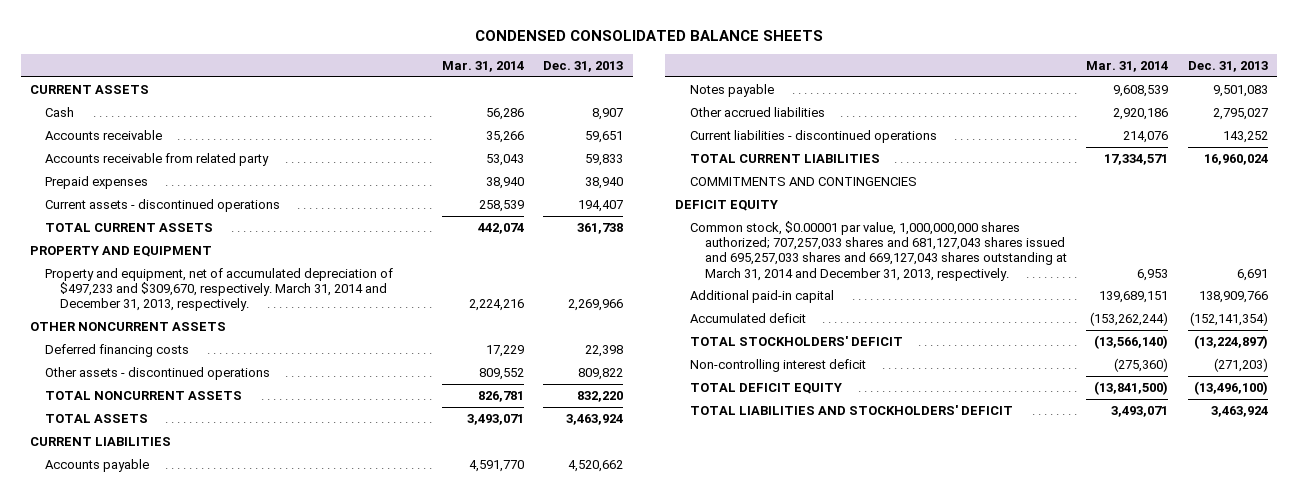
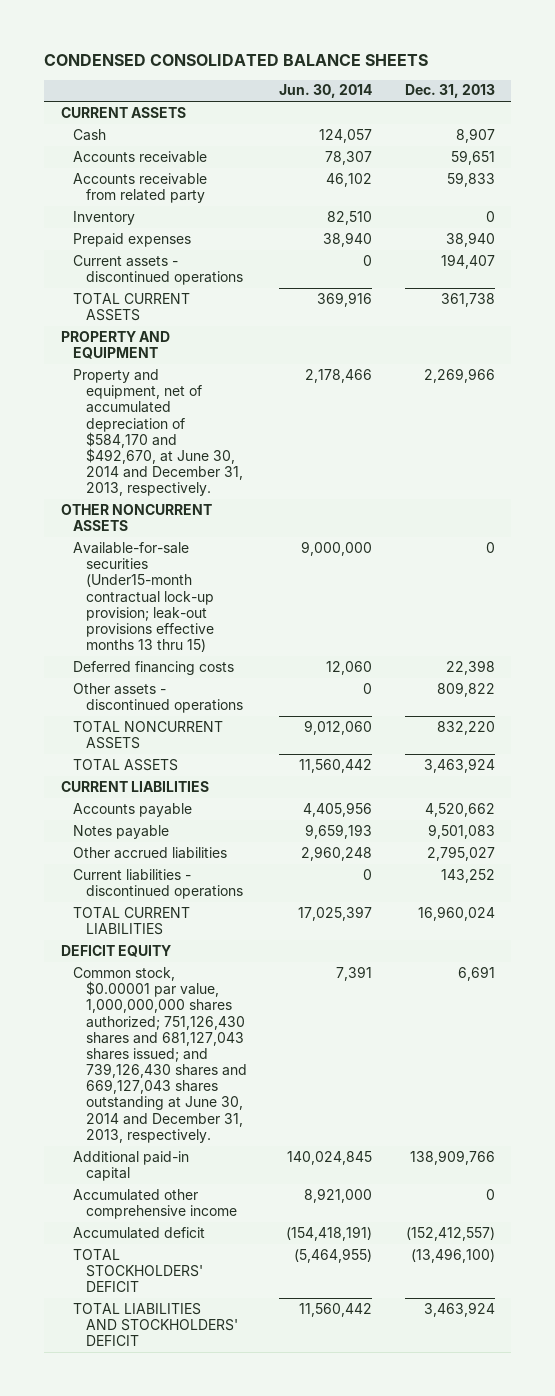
[441,60,524,72] Mar. 31, 2014 -> none
none -> [279,84,373,99] Jun. 30, 2014
none -> [73,210,136,225] Inventory
[45,268,394,312] Property and equipment, net of accumulated depreciation of $497,233 and $309,670, respectively. March 31, 2014 and December 31, 2013, respectively. -> [73,368,243,497] Property and equipment, net of accumulated depreciation of $584,170 and $492,670, at June 30, 2014 and December 31, 2013, respectively.
none -> [73,541,214,653] Available-for-sale securities (Under15-month contractual lock-up provision; leak-out provisions effective months 13 thru 15)
[689,177,917,187] COMMITMENTS AND CONTINGENCIES -> none
[689,221,1067,281] Common stock, $0.00001 par value, 1,000,000,000 shares authorized; 707,257,033 shares and 681,127,043 shares issued and 695,257,033 shares and 669,127,043 shares outstanding at March 31, 2014 and December 31, 2013, respectively. -> [73,966,247,1143] Common stock, $0.00001 par value, 1,000,000,000 shares authorized; 751,126,430 shares and 681,127,043 shares issued; and 739,126,430 shares and 669,127,043 shares outstanding at June 30, 2014 and December 31, 2013, respectively.
[689,359,866,373] Non-controlling interest deficit -> none
[689,383,842,395] TOTAL DEFICIT EQUITY -> none
none -> [73,1188,237,1220] Accumulated other comprehensive income
[1189,312,1268,327] (152,141,354) -> [405,1226,495,1241] (152,412,557)
[1193,335,1268,350] (13,224,897) -> [410,1247,495,1263] (13,496,100)

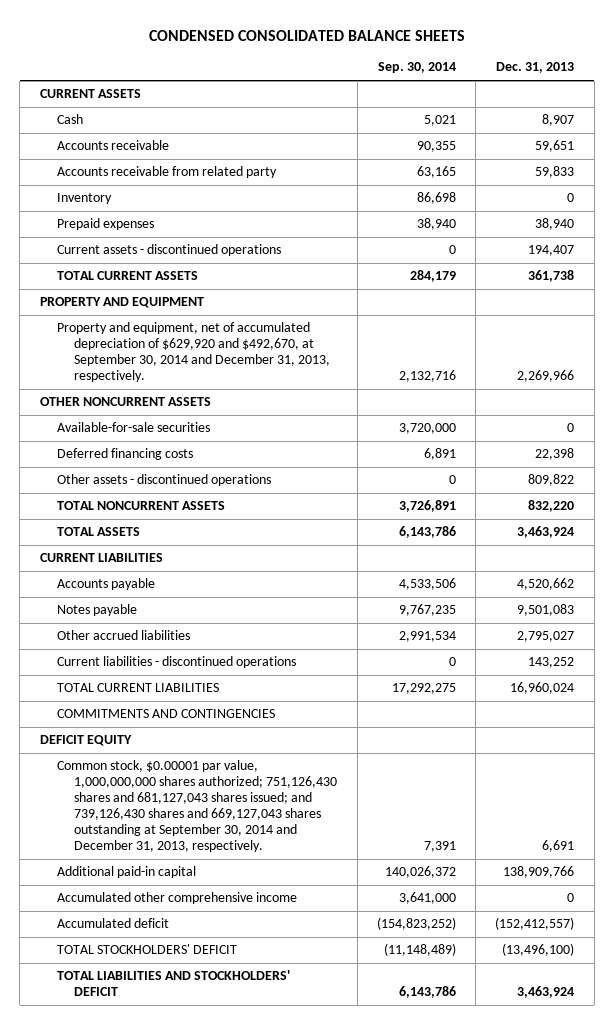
[279,84,373,99] Jun. 30, 2014 -> none
none -> [377,62,456,74] Sep. 30, 2014
[73,368,243,497] Property and equipment, net of accumulated depreciation of $584,170 and $492,670, at June 30, 2014 and December 31, 2013, respectively. -> [57,322,331,383] Property and equipment, net of accumulated depreciation of $629,920 and $492,670, at September 30, 2014 and December 31, 2013, respectively.
[73,541,214,653] Available-for-sale securities (Under15-month contractual lock-up provision; leak-out provisions effective months 13 thru 15) -> [57,422,211,433] Available-for-sale securities
none -> [57,709,276,719] COMMITMENTS AND CONTINGENCIES
[73,966,247,1143] Common stock, $0.00001 par value, 1,000,000,000 shares authorized; 751,126,430 shares and 681,127,043 shares issued; and 739,126,430 shares and 669,127,043 shares outstanding at June 30, 2014 and December 31, 2013, respectively. -> [57,760,338,852] Common stock, $0.00001 par value, 1,000,000,000 shares authorized; 751,126,430 shares and 681,127,043 shares issued; and 739,126,430 shares and 669,127,043 shares outstanding at September 30, 2014 and December 31, 2013, respectively.

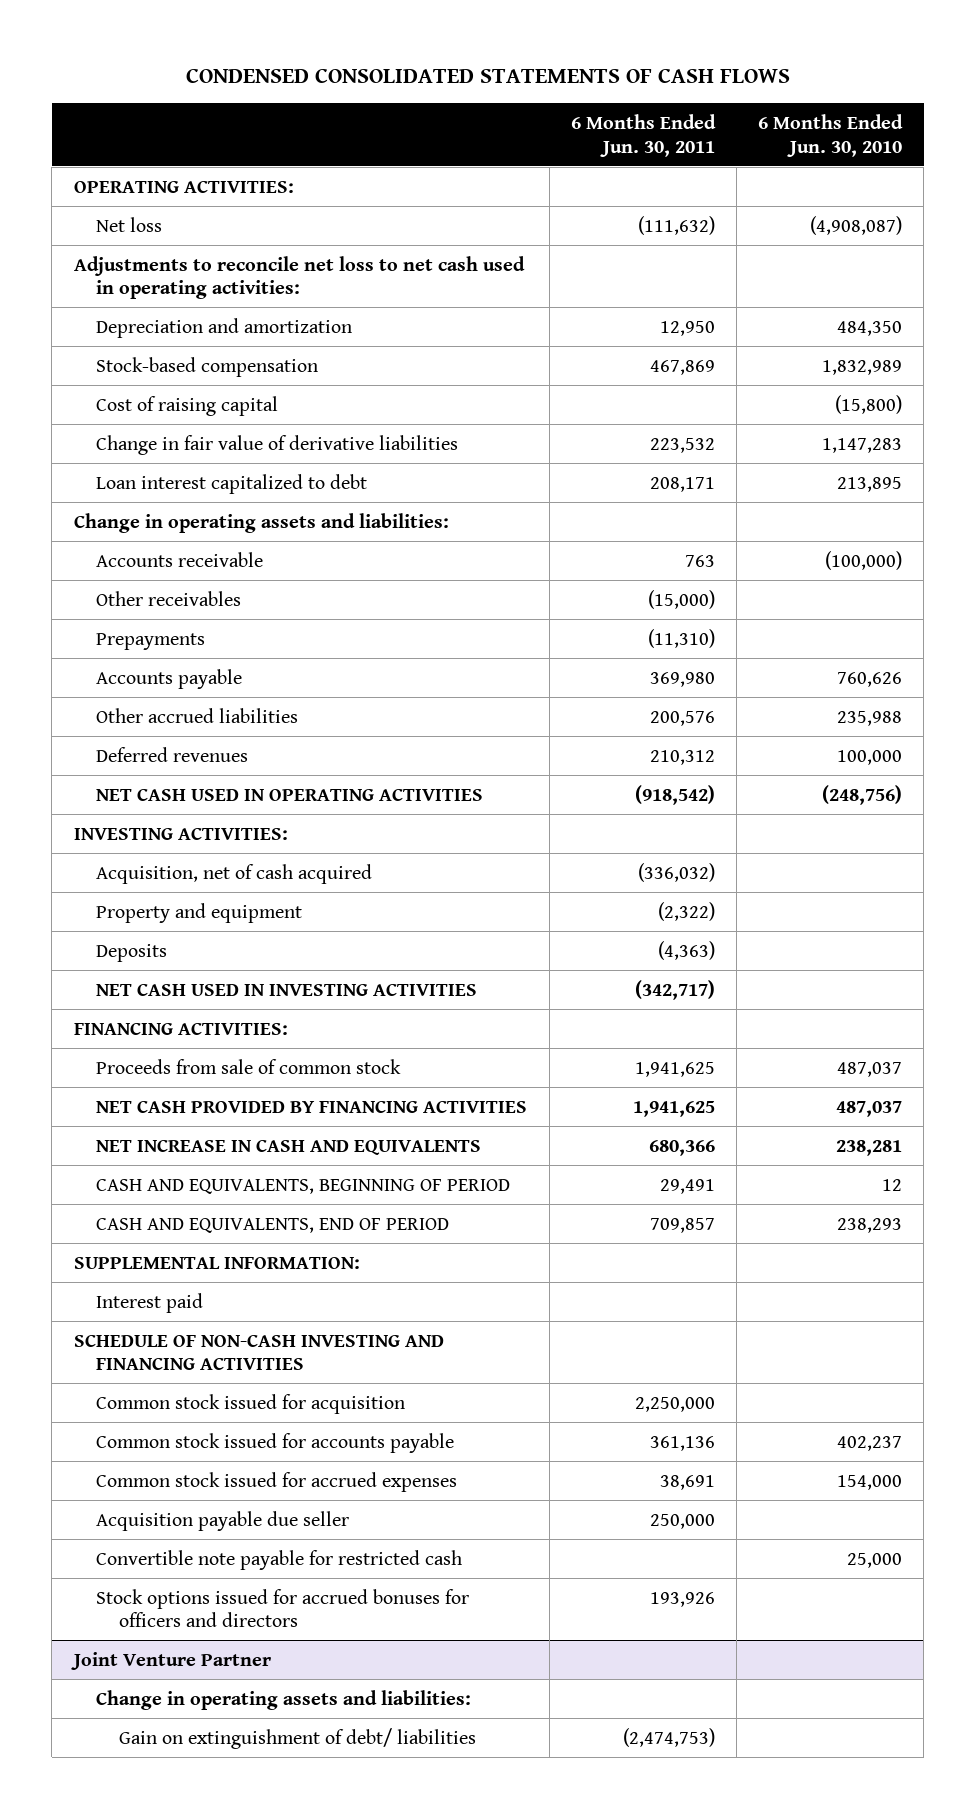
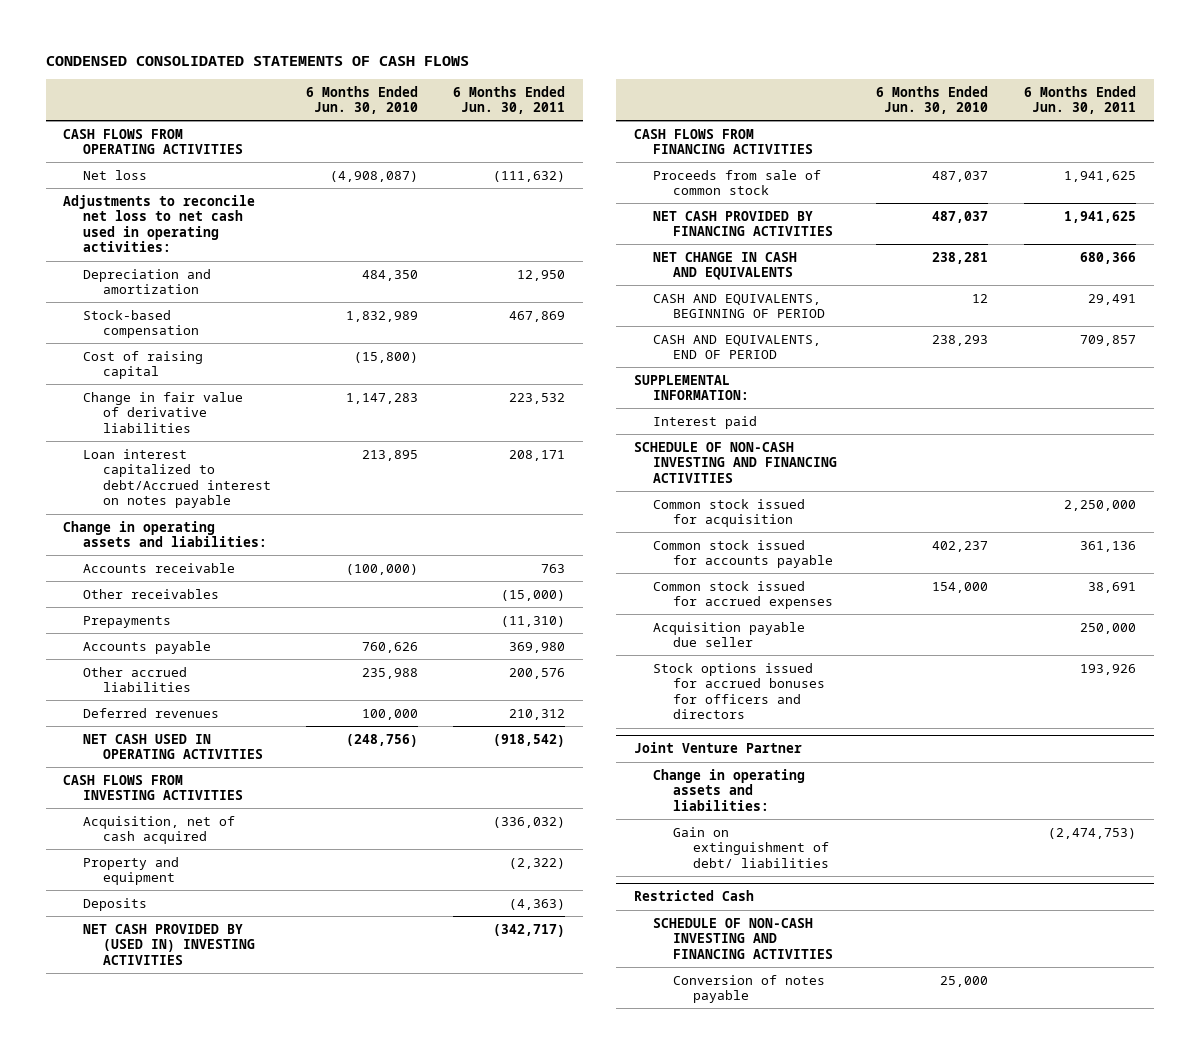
[73,179,294,193] OPERATING ACTIVITIES: -> [63,128,243,155] CASH FLOWS FROM OPERATING ACTIVITIES
[96,473,368,494] Loan interest capitalized to debt -> [82,448,271,509] Loan interest capitalized to debt/Accrued interest on notes payable
[73,826,288,840] INVESTING ACTIVITIES: -> [63,774,243,801] CASH FLOWS FROM INVESTING ACTIVITIES
[96,982,478,996] NET CASH USED IN INVESTING ACTIVITIES -> [82,923,255,965] NET CASH PROVIDED BY (USED IN) INVESTING ACTIVITIES
[73,1021,288,1035] FINANCING ACTIVITIES: -> [633,128,814,155] CASH FLOWS FROM FINANCING ACTIVITIES
[96,1138,482,1155] NET INCREASE IN CASH AND EQUIVALENTS -> [653,251,798,281] NET CHANGE IN CASH AND EQUIVALENTS
[96,1549,463,1570] Convertible note payable for restricted cash -> none
none -> [633,890,754,902] Restricted Cash
none -> [653,917,833,959] SCHEDULE OF NON-CASH INVESTING AND FINANCING ACTIVITIES
none -> [672,974,825,1004] Conversion of notes payable

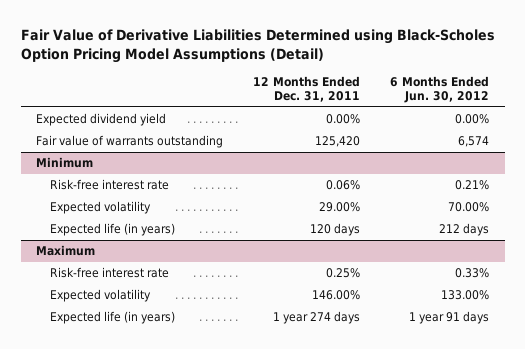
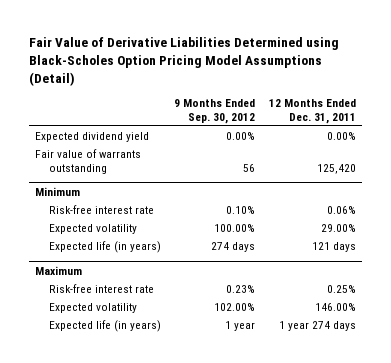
[390,76,490,104] 6 Months Ended Jun. 30, 2012 -> none
none -> [174,99,256,124] 9 Months Ended Sep. 30, 2012
[310,223,361,237] 120 days -> [311,241,356,252] 121 days

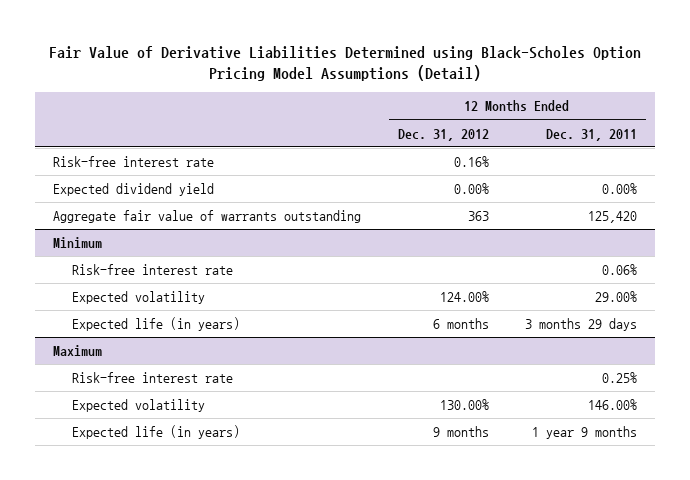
[174,99,256,124] 9 Months Ended Sep. 30, 2012 -> none
none -> [397,128,489,141] Dec. 31, 2012
none -> [53,156,215,168] Risk-free interest rate
[35,148,142,174] Fair value of warrants outstanding -> [53,210,362,224] Aggregate fair value of warrants outstanding
[311,241,356,252] 121 days -> [525,318,638,332] 3 months 29 days
[278,320,356,331] 1 year 274 days -> [532,426,638,440] 1 year 9 months

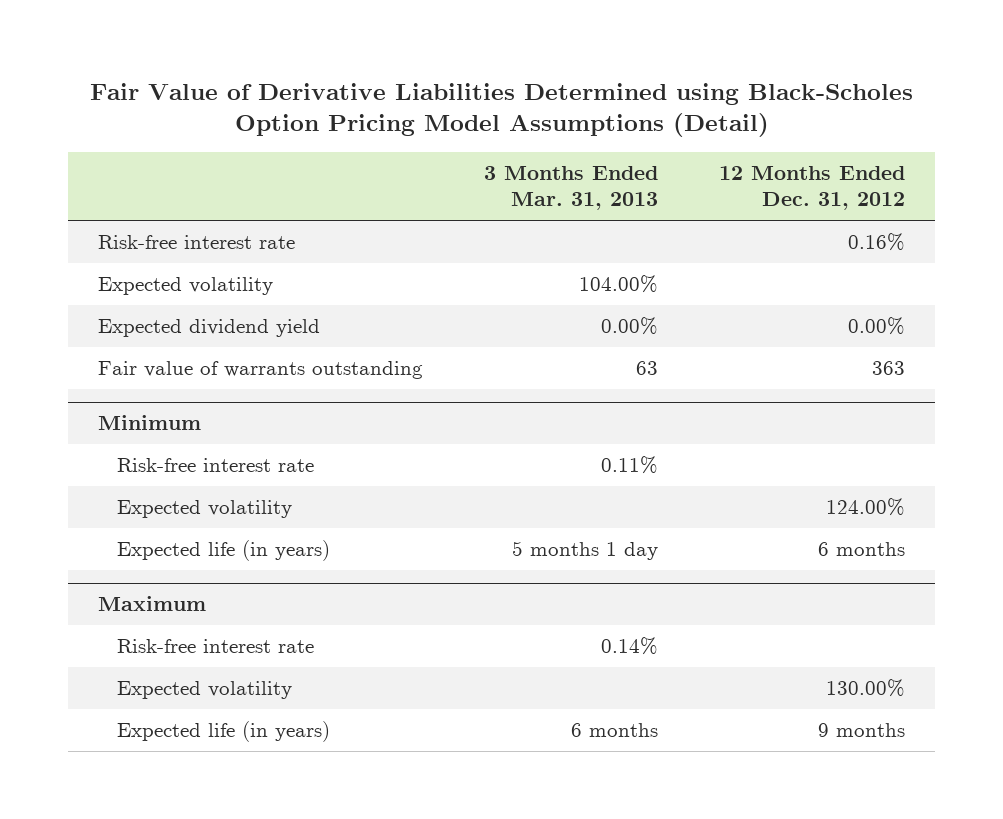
[546,128,638,141] Dec. 31, 2011 -> none
none -> [484,165,659,211] 3 Months Ended Mar. 31, 2013
none -> [98,277,274,296] Expected volatility
[53,210,362,224] Aggregate fair value of warrants outstanding -> [98,361,424,380] Fair value of warrants outstanding

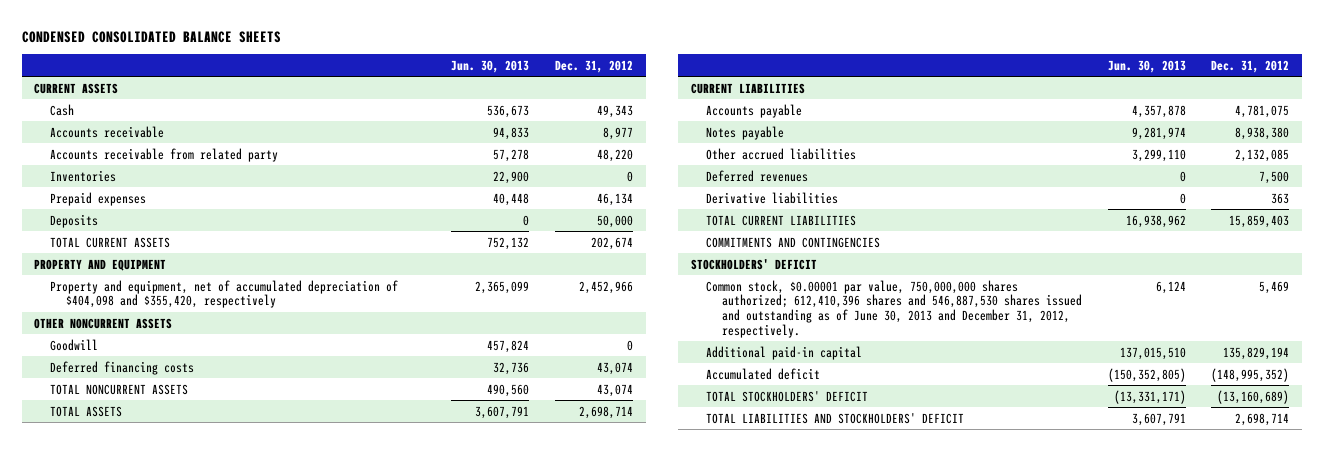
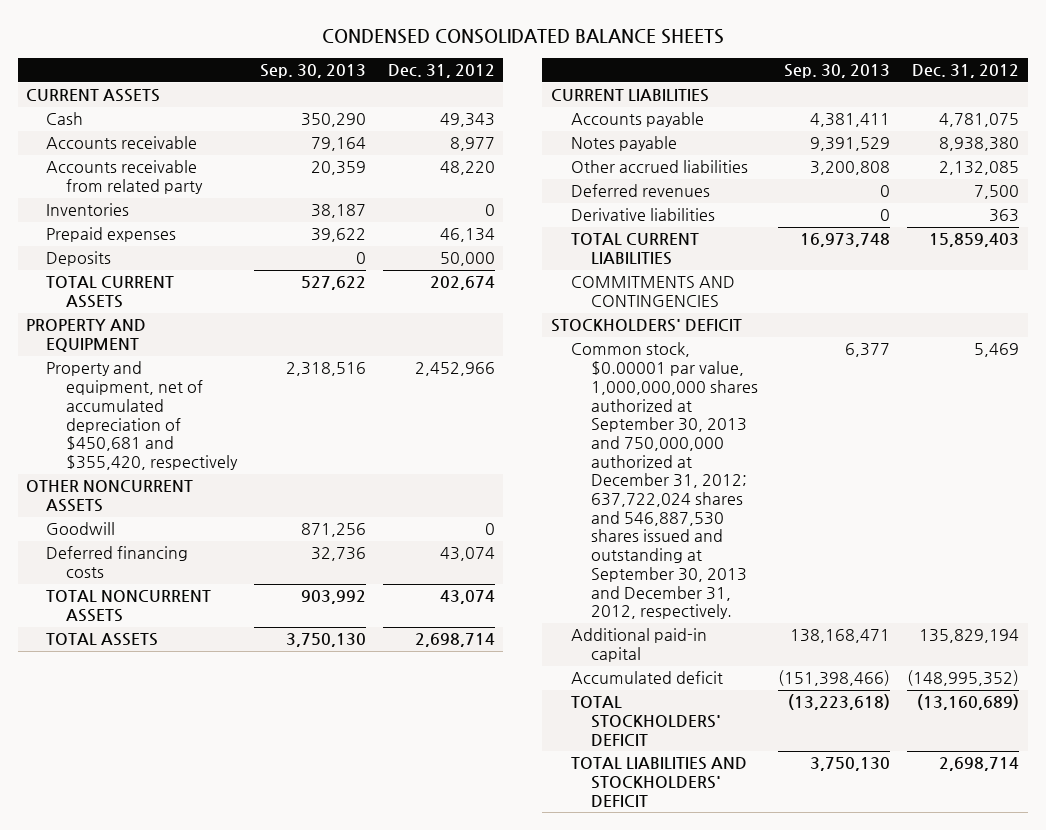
[451,59,530,73] Jun. 30, 2013 -> none
none -> [260,64,367,79] Sep. 30, 2013
[50,279,399,309] Property and equipment, net of accumulated depreciation of $404,098 and $355,420, respectively -> [46,361,239,470] Property and equipment, net of accumulated depreciation of $450,681 and $355,420, respectively
[706,279,1083,338] Common stock, $0.00001 par value, 750,000,000 shares authorized; 612,410,396 shares and 546,887,530 shares issued and outstanding as of June 30, 2013 and December 31, 2012, respectively. -> [570,342,758,620] Common stock, $0.00001 par value, 1,000,000,000 shares authorized at September 30, 2013 and 750,000,000 authorized at December 31, 2012; 637,722,024 shares and 546,887,530 shares issued and outstanding at September 30, 2013 and December 31, 2012, respectively.

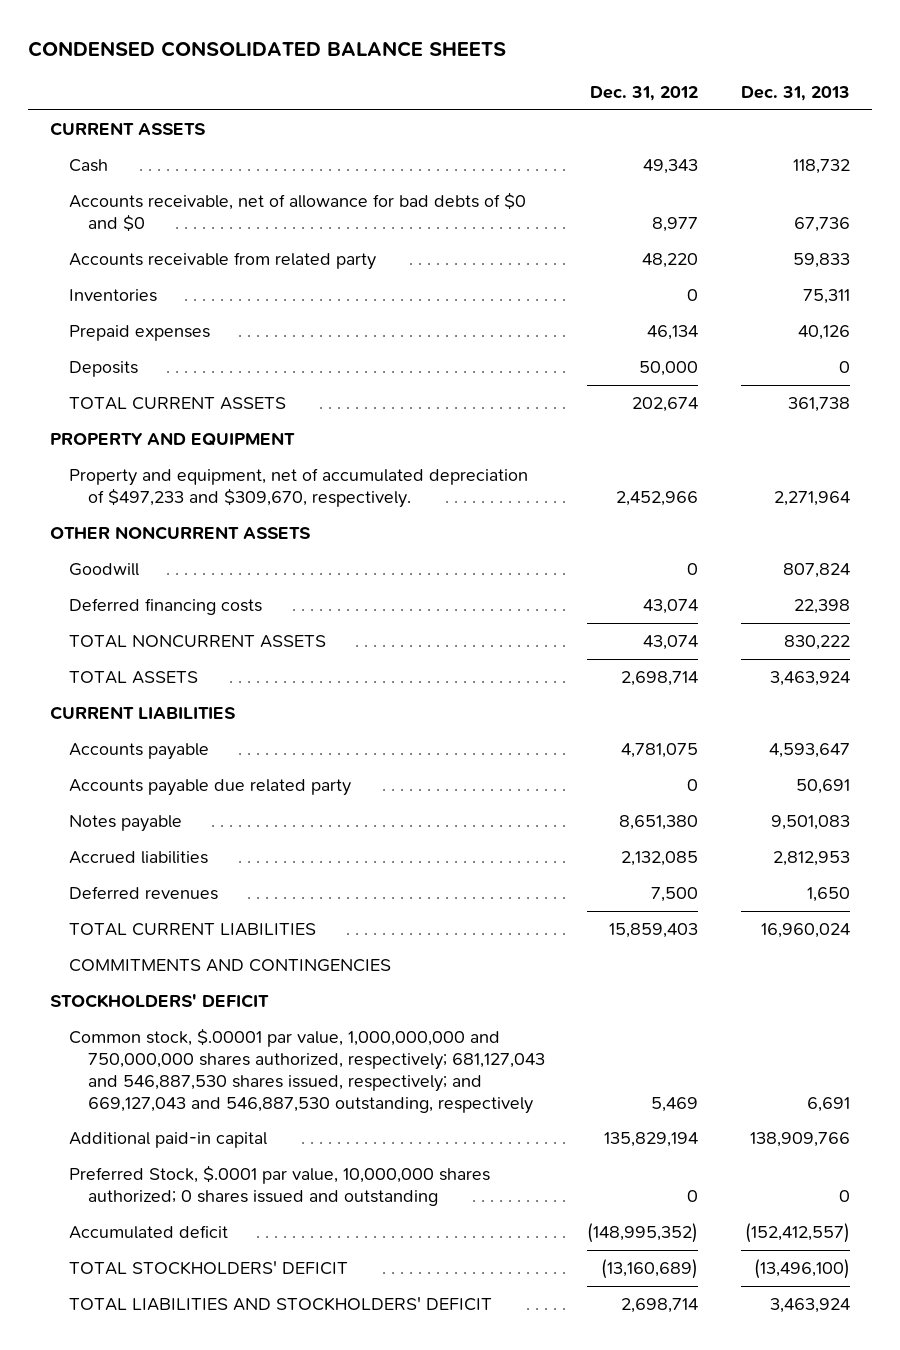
[260,64,367,79] Sep. 30, 2013 -> none
none -> [741,86,851,102] Dec. 31, 2013
[46,136,198,150] Accounts receivable -> [68,191,526,232] Accounts receivable, net of allowance for bad debts of $0 and $0
[46,361,239,470] Property and equipment, net of accumulated depreciation of $450,681 and $355,420, respectively -> [68,467,528,508] Property and equipment, net of accumulated depreciation of $497,233 and $309,670, respectively.
none -> [68,778,351,796] Accounts payable due related party
[939,137,1020,152] 8,938,380 -> [619,814,699,830] 8,651,380
[570,160,748,174] Other accrued liabilities -> [68,850,208,864] Accrued liabilities
[570,208,715,222] Derivative liabilities -> none
[570,342,758,620] Common stock, $0.00001 par value, 1,000,000,000 shares authorized at September 30, 2013 and 750,000,000 authorized at December 31, 2012; 637,722,024 shares and 546,887,530 shares issued and outstanding at September 30, 2013 and December 31, 2012, respectively. -> [68,1027,545,1114] Common stock, $.00001 par value, 1,000,000,000 and 750,000,000 shares authorized, respectively; 681,127,043 and 546,887,530 shares issued, respectively; and 669,127,043 and 546,887,530 outstanding, respectively
none -> [68,1164,490,1206] Preferred Stock, $.0001 par value, 10,000,000 shares authorized; 0 shares issued and outstanding

